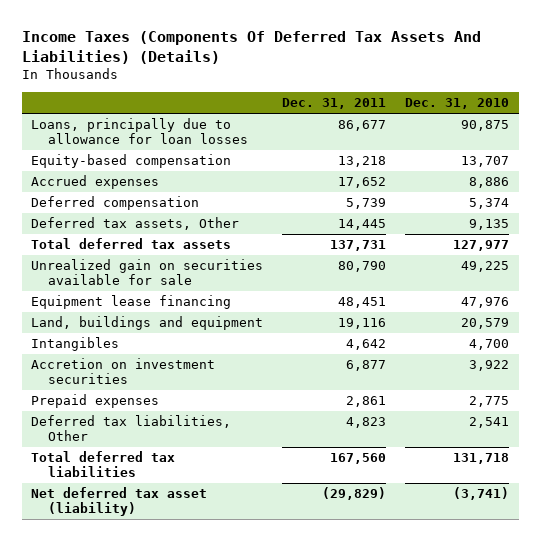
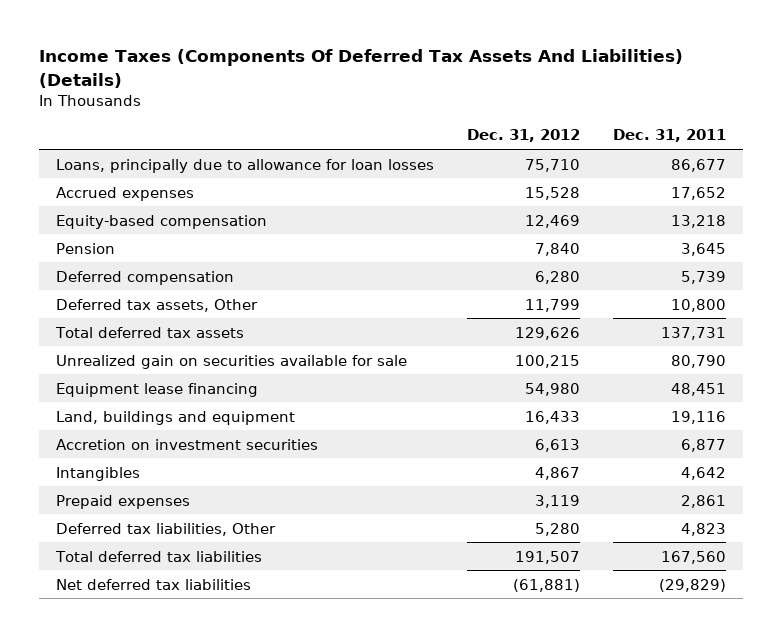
[405,98,510,110] Dec. 31, 2010 -> none
none -> [466,129,580,143] Dec. 31, 2012
[31,154,232,169] Equity-based compensation -> [55,214,267,229] Equity-based compensation
none -> [55,242,115,254] Pension
[338,219,387,231] 14,445 -> [671,298,727,312] 10,800
[31,337,120,352] Intangibles -> [55,466,140,481] Intangibles
[31,487,208,517] Net deferred tax asset (liability) -> [55,578,251,590] Net deferred tax liabilities

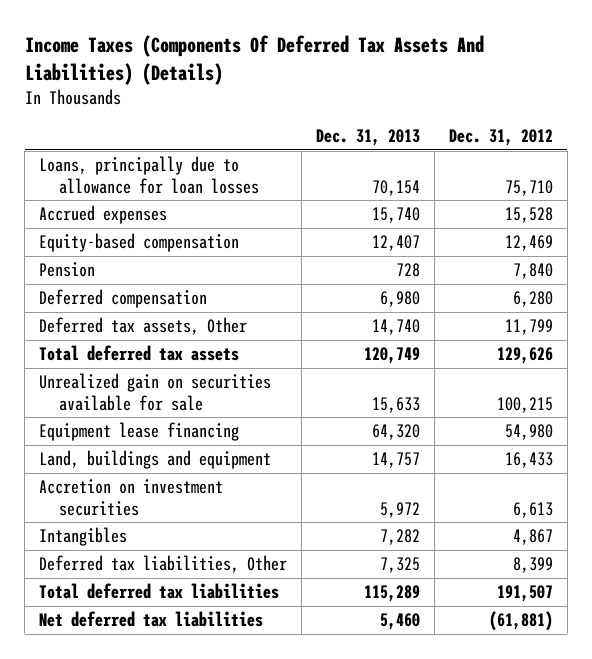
[613,129,727,143] Dec. 31, 2011 -> none
none -> [316,129,421,147] Dec. 31, 2013
[55,494,190,509] Prepaid expenses -> none
[534,522,580,536] 5,280 -> [512,557,553,574] 8,399

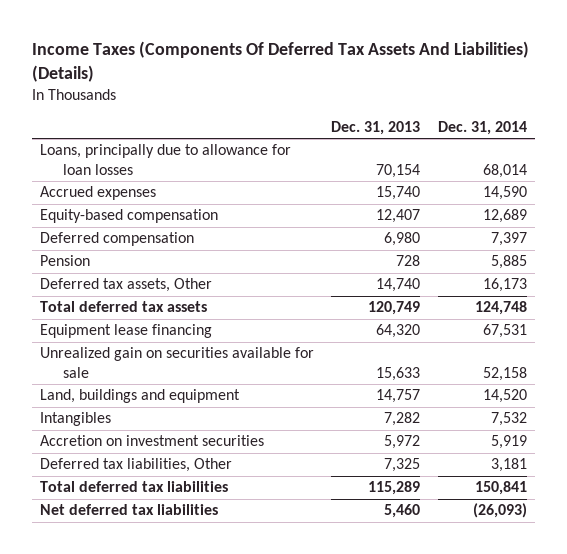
[448,129,553,147] Dec. 31, 2012 -> none
none -> [437,120,527,135] Dec. 31, 2014
[39,262,96,278] Pension -> [40,255,91,267] Pension
[39,373,272,411] Unrealized gain on securities available for sale -> [40,347,315,378] Unrealized gain on securities available for sale
[39,479,224,516] Accretion on investment securities -> [40,435,265,447] Accretion on investment securities

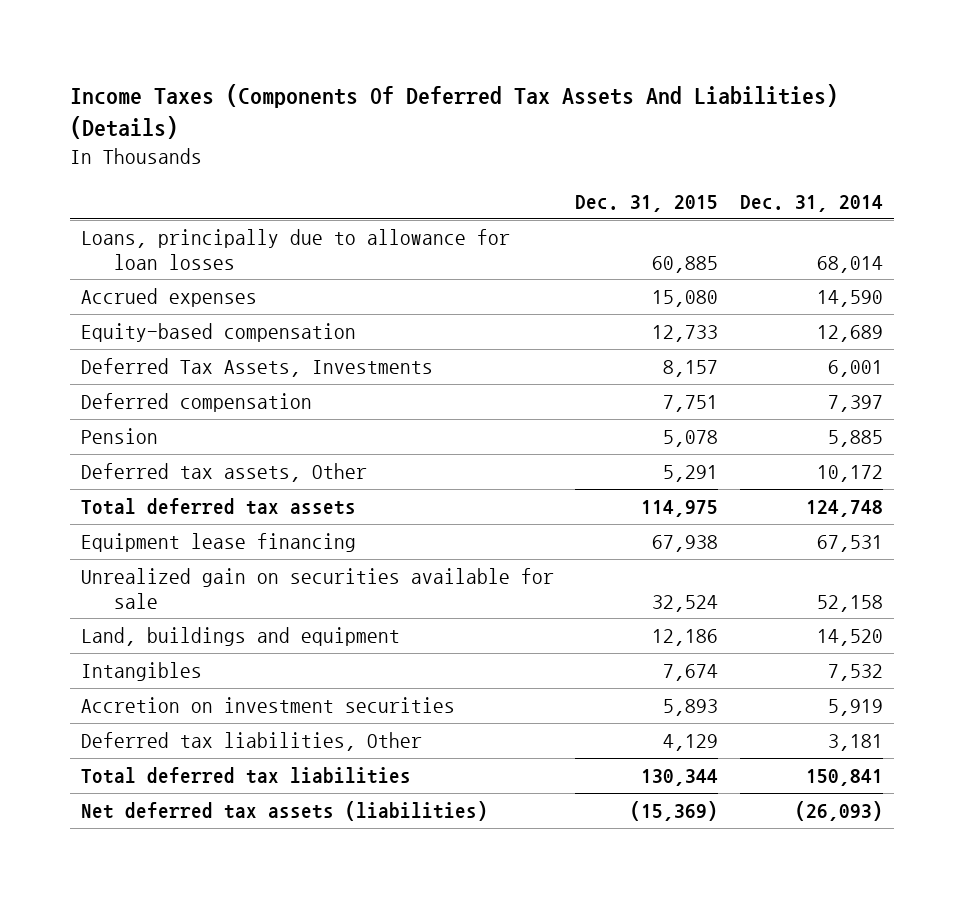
[331,120,421,135] Dec. 31, 2013 -> none
none -> [575,195,719,213] Dec. 31, 2015
none -> [80,358,433,378] Deferred Tax Assets, Investments
[482,278,527,293] 16,173 -> [817,465,884,483] 10,172
[40,504,219,516] Net deferred tax liabilities -> [80,801,488,822] Net deferred tax assets (liabilities)

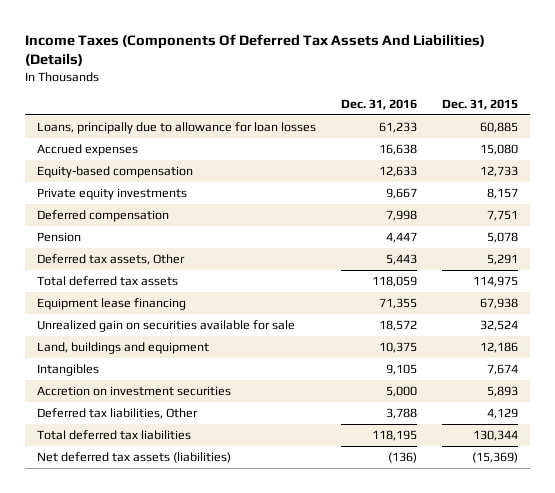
[740,195,884,213] Dec. 31, 2014 -> none
none -> [341,99,418,111] Dec. 31, 2016
[80,358,433,378] Deferred Tax Assets, Investments -> [37,187,188,200] Private equity investments

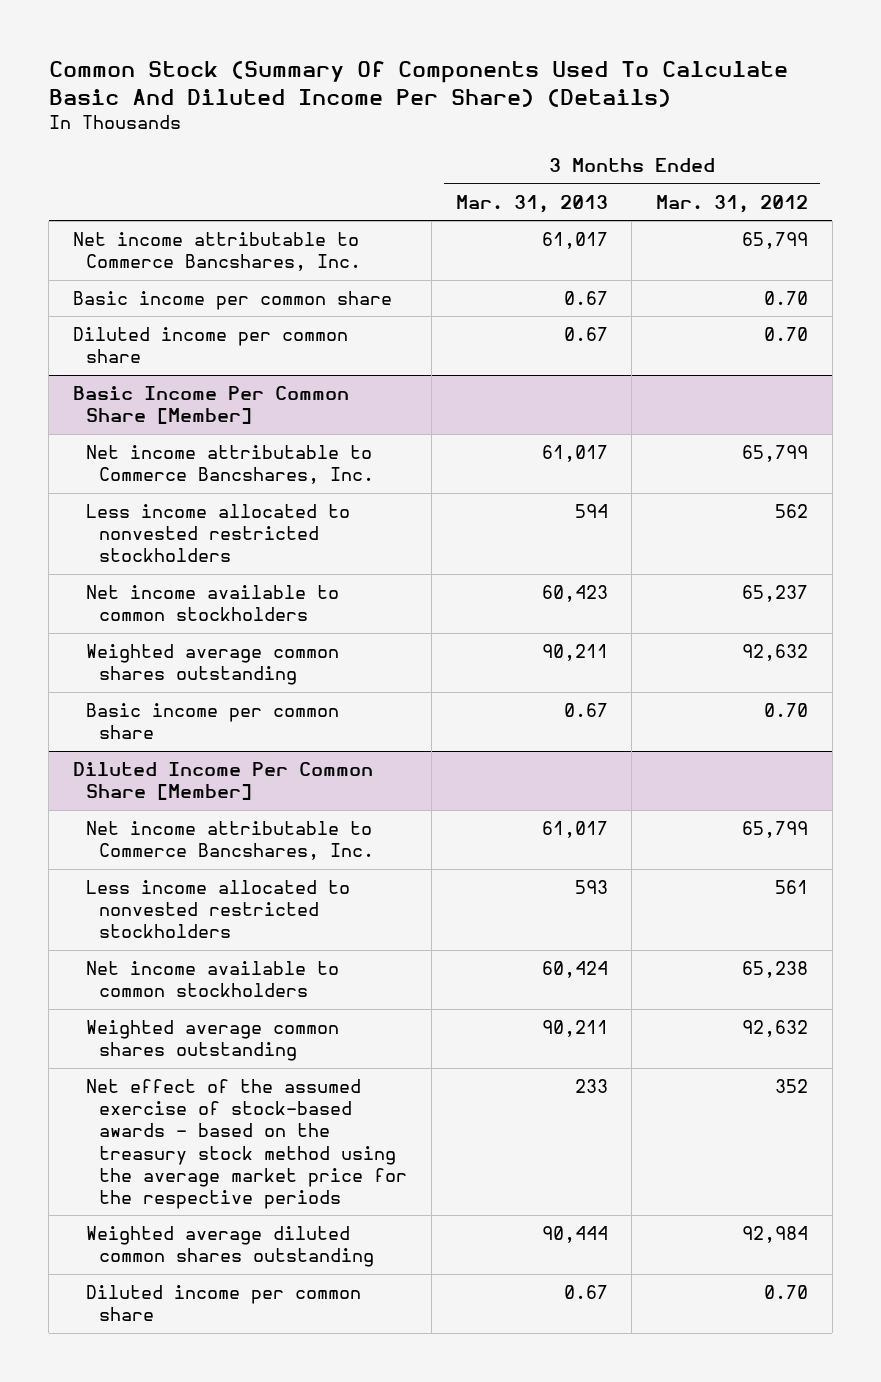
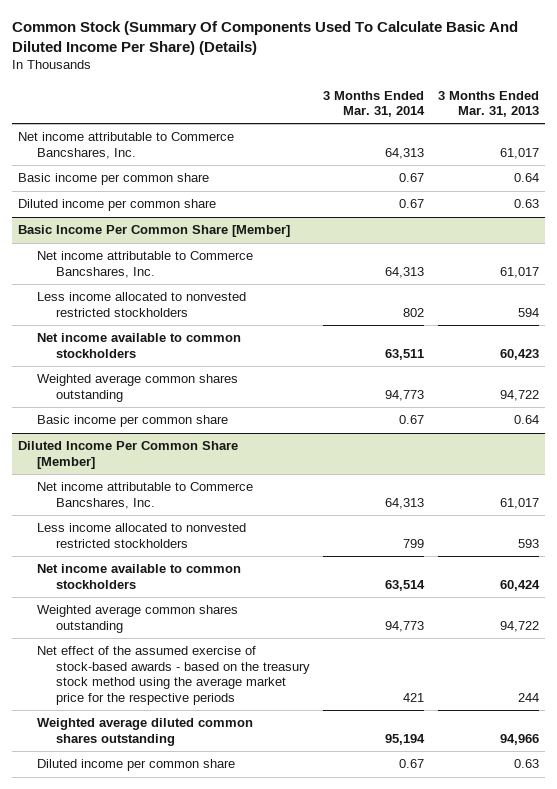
[656,194,809,213] Mar. 31, 2012 -> none
none -> [323,90,426,118] 3 Months Ended Mar. 31, 2014
[563,291,608,306] 0.67 -> [513,173,539,183] 0.64
[563,327,608,342] 0.67 -> [513,199,539,209] 0.63
[541,644,608,662] 90,211 -> [499,389,539,401] 94,722
[563,703,608,718] 0.67 -> [513,415,539,425] 0.64
[541,1020,608,1038] 90,211 -> [499,620,539,632] 94,722
[574,1079,608,1094] 233 -> [517,693,539,703] 244
[541,1226,608,1244] 90,444 -> [499,733,539,745] 94,966
[563,1285,608,1300] 0.67 -> [513,759,539,769] 0.63

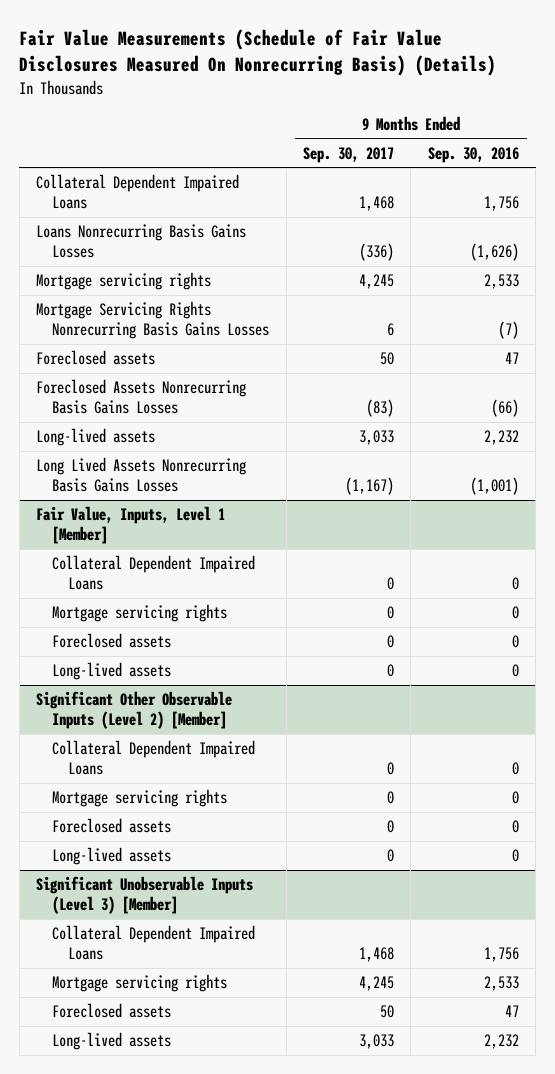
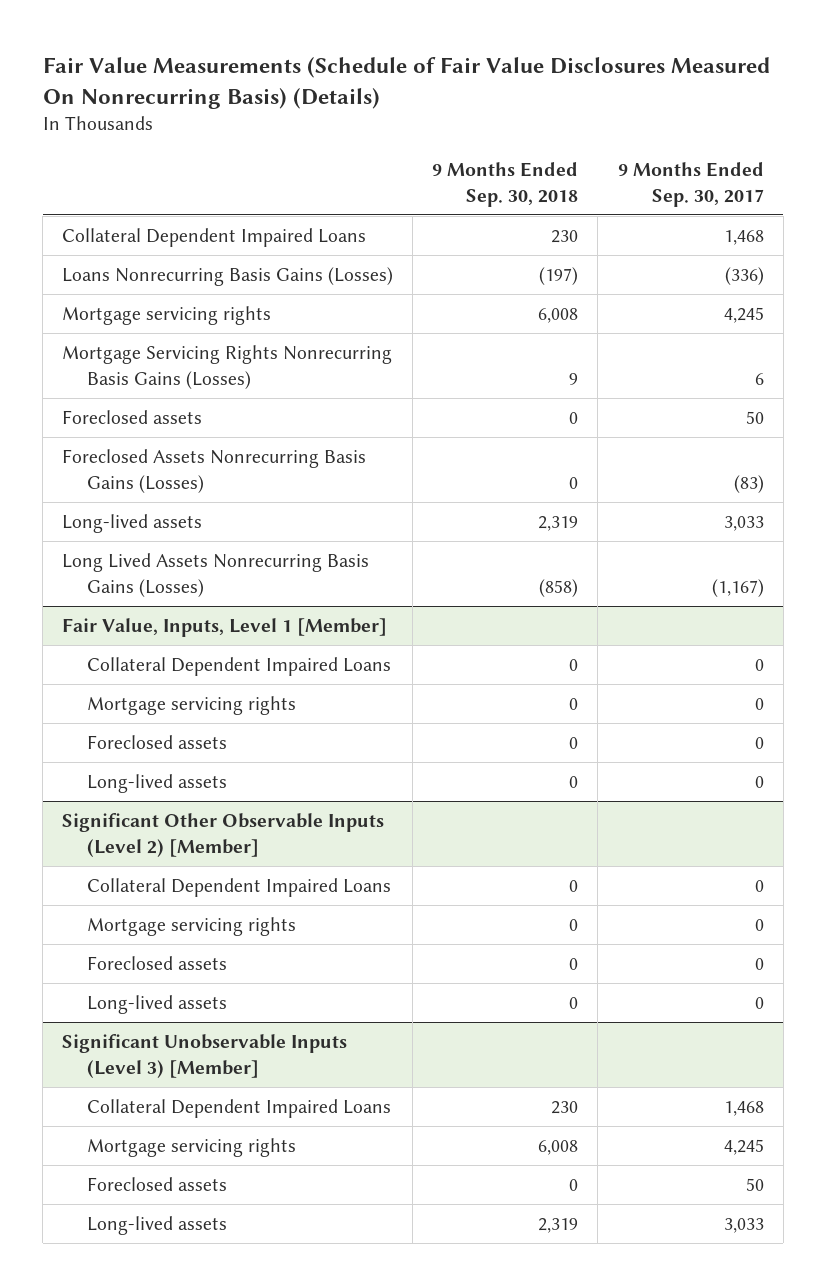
[427,146,519,163] Sep. 30, 2016 -> none
none -> [432,162,579,207] 9 Months Ended Sep. 30, 2018
[36,224,247,259] Loans Nonrecurring Basis Gains Losses -> [62,266,394,286] Loans Nonrecurring Basis Gains (Losses)
[36,301,270,340] Mortgage Servicing Rights Nonrecurring Basis Gains Losses -> [62,344,393,389] Mortgage Servicing Rights Nonrecurring Basis Gains (Losses)
[36,379,247,415] Foreclosed Assets Nonrecurring Basis Gains Losses -> [62,448,367,493] Foreclosed Assets Nonrecurring Basis Gains (Losses)
[36,457,247,493] Long Lived Assets Nonrecurring Basis Gains Losses -> [62,552,370,597] Long Lived Assets Nonrecurring Basis Gains (Losses)

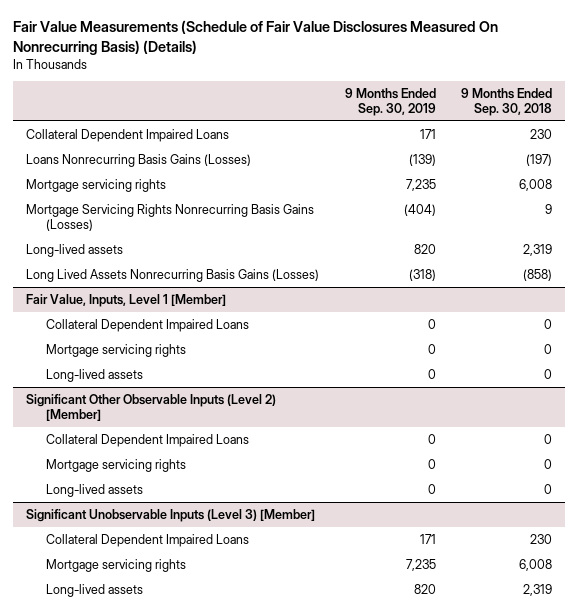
[617,162,764,207] 9 Months Ended Sep. 30, 2017 -> none
none -> [344,88,436,117] 9 Months Ended Sep. 30, 2019
[62,409,203,424] Foreclosed assets -> none
[62,448,367,493] Foreclosed Assets Nonrecurring Basis Gains (Losses) -> none
[87,734,228,749] Foreclosed assets -> none
[87,955,228,970] Foreclosed assets -> none
[87,1176,228,1191] Foreclosed assets -> none

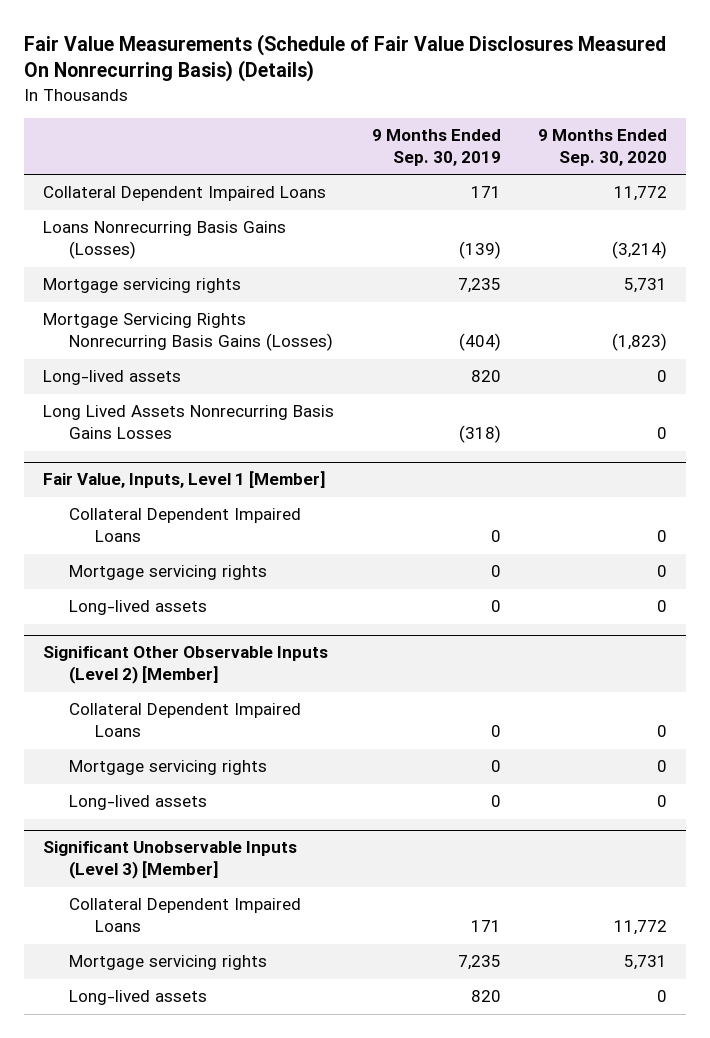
[461,88,553,117] 9 Months Ended Sep. 30, 2018 -> none
none -> [538,129,668,167] 9 Months Ended Sep. 30, 2020
[25,268,319,282] Long Lived Assets Nonrecurring Basis Gains (Losses) -> [43,405,335,440] Long Lived Assets Nonrecurring Basis Gains Losses

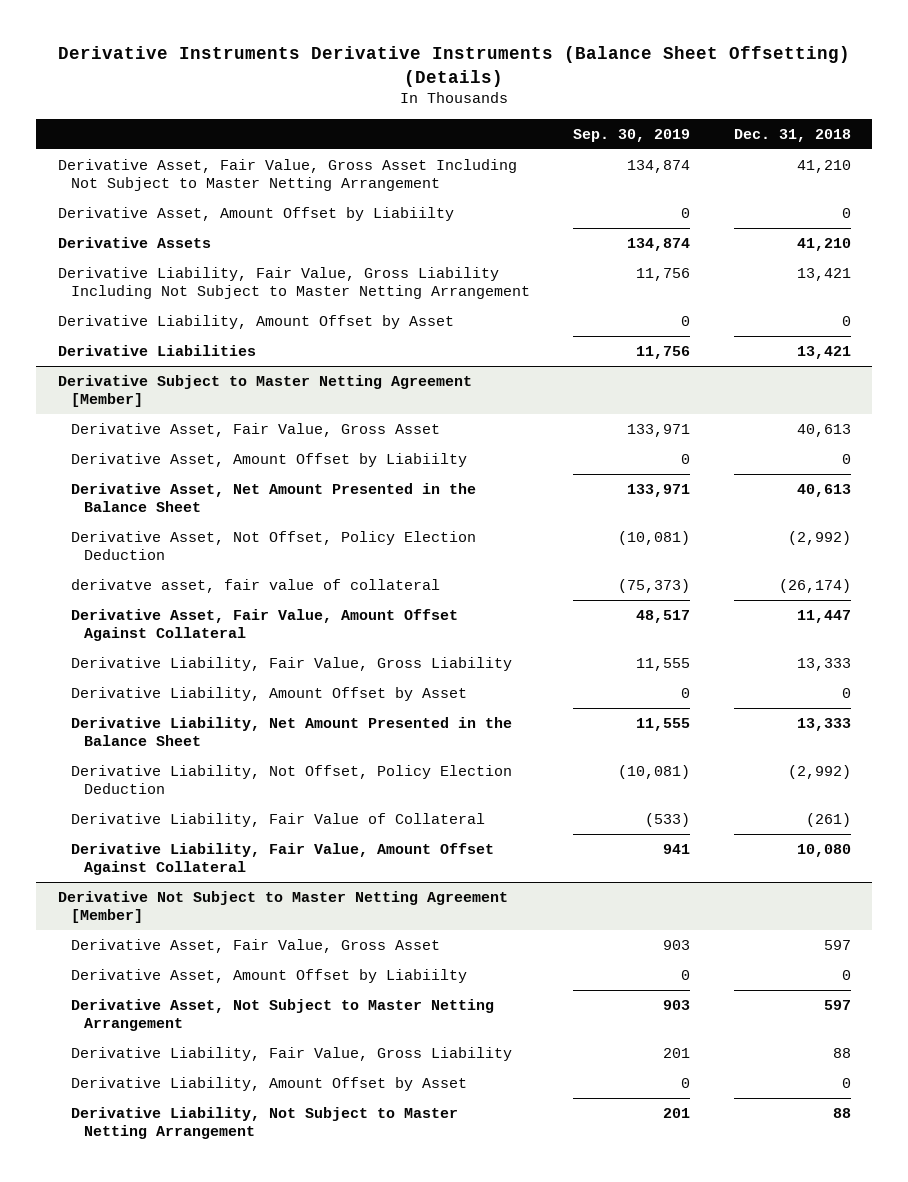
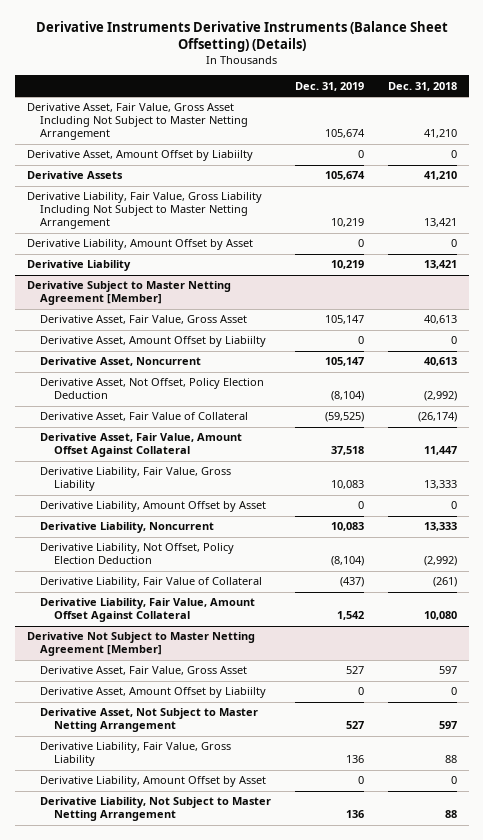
[573,128,691,142] Sep. 30, 2019 -> none
none -> [295,81,365,91] Dec. 31, 2019
[57,345,256,357] Derivative Liabilities -> [26,260,131,272] Derivative Liability
[70,483,476,513] Derivative Asset, Net Amount Presented in the Balance Sheet -> [40,357,202,367] Derivative Asset, Noncurrent
[70,579,440,594] derivatve asset, fair value of collateral -> [40,412,249,422] Derivative Asset, Fair Value of Collateral
[70,717,512,747] Derivative Liability, Net Amount Presented in the Balance Sheet -> [40,522,215,534] Derivative Liability, Noncurrent

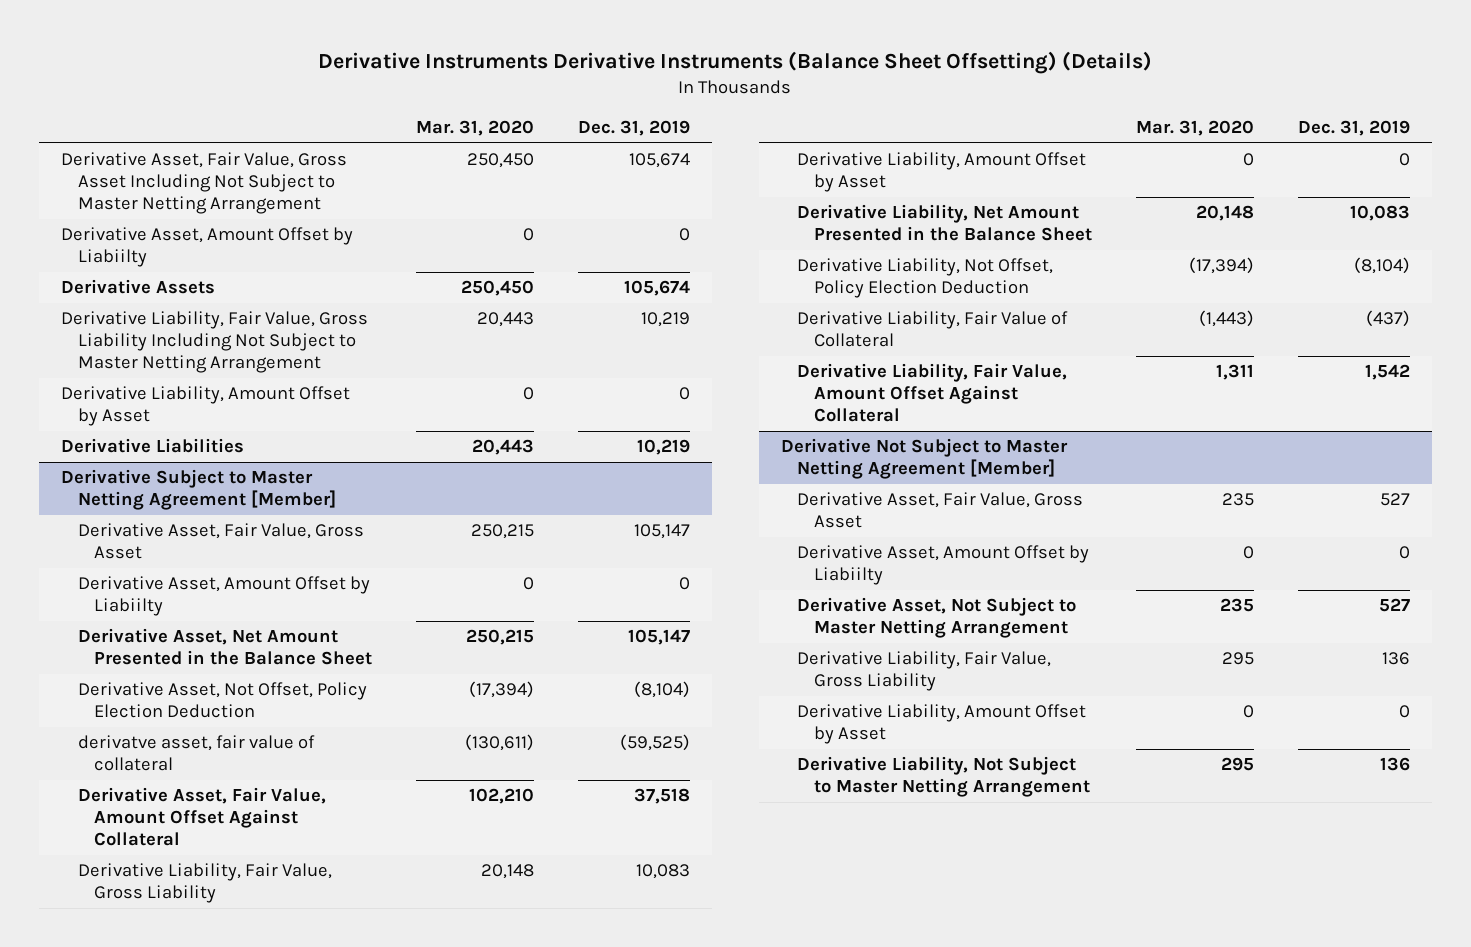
[387,81,457,91] Dec. 31, 2018 -> none
none -> [416,119,535,136] Mar. 31, 2020
[26,260,131,272] Derivative Liability -> [60,438,244,454] Derivative Liabilities
[40,357,202,367] Derivative Asset, Noncurrent -> [77,628,373,666] Derivative Asset, Net Amount Presented in the Balance Sheet
[40,412,249,422] Derivative Asset, Fair Value of Collateral -> [77,735,315,772] derivatve asset, fair value of collateral
[40,522,215,534] Derivative Liability, Noncurrent -> [797,204,1093,242] Derivative Liability, Net Amount Presented in the Balance Sheet

